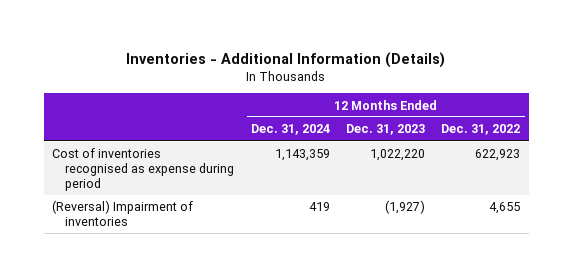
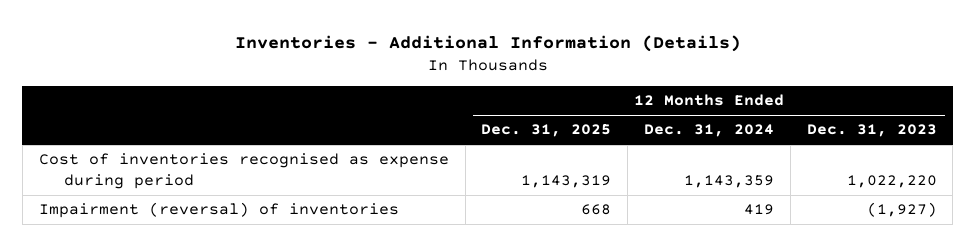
[441,124,521,136] Dec. 31, 2022 -> none
none -> [481,124,612,138] Dec. 31, 2025
[52,200,194,227] (Reversal) Impairment of inventories -> [38,202,399,219] Impairment (reversal) of inventories

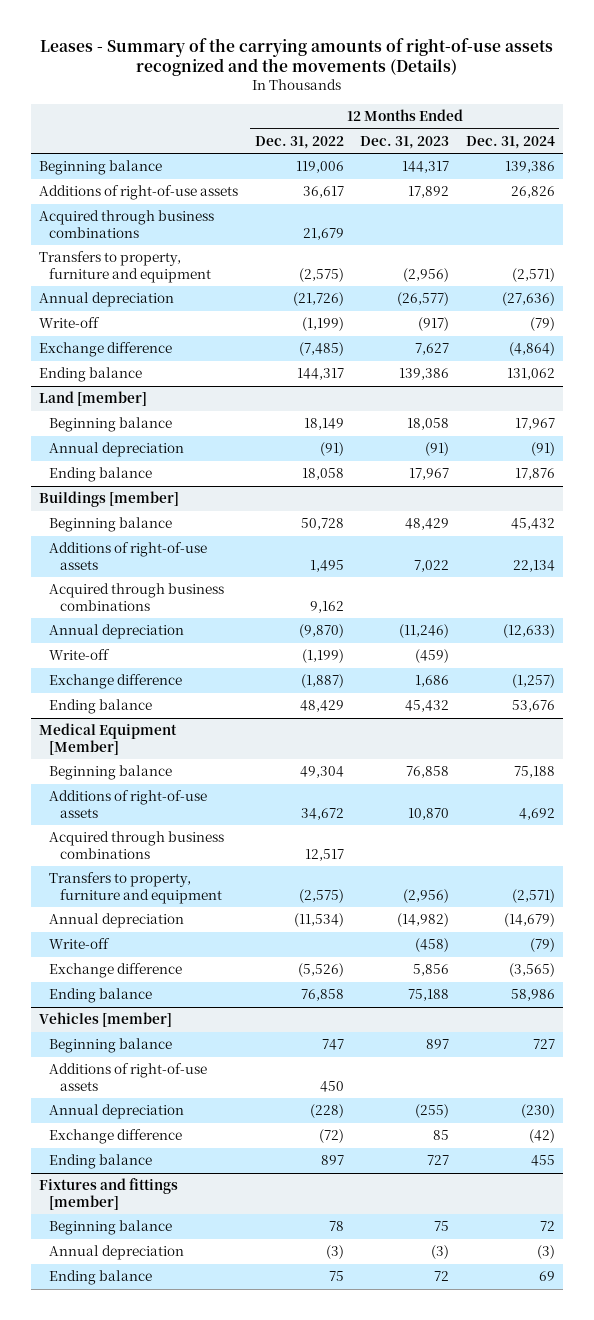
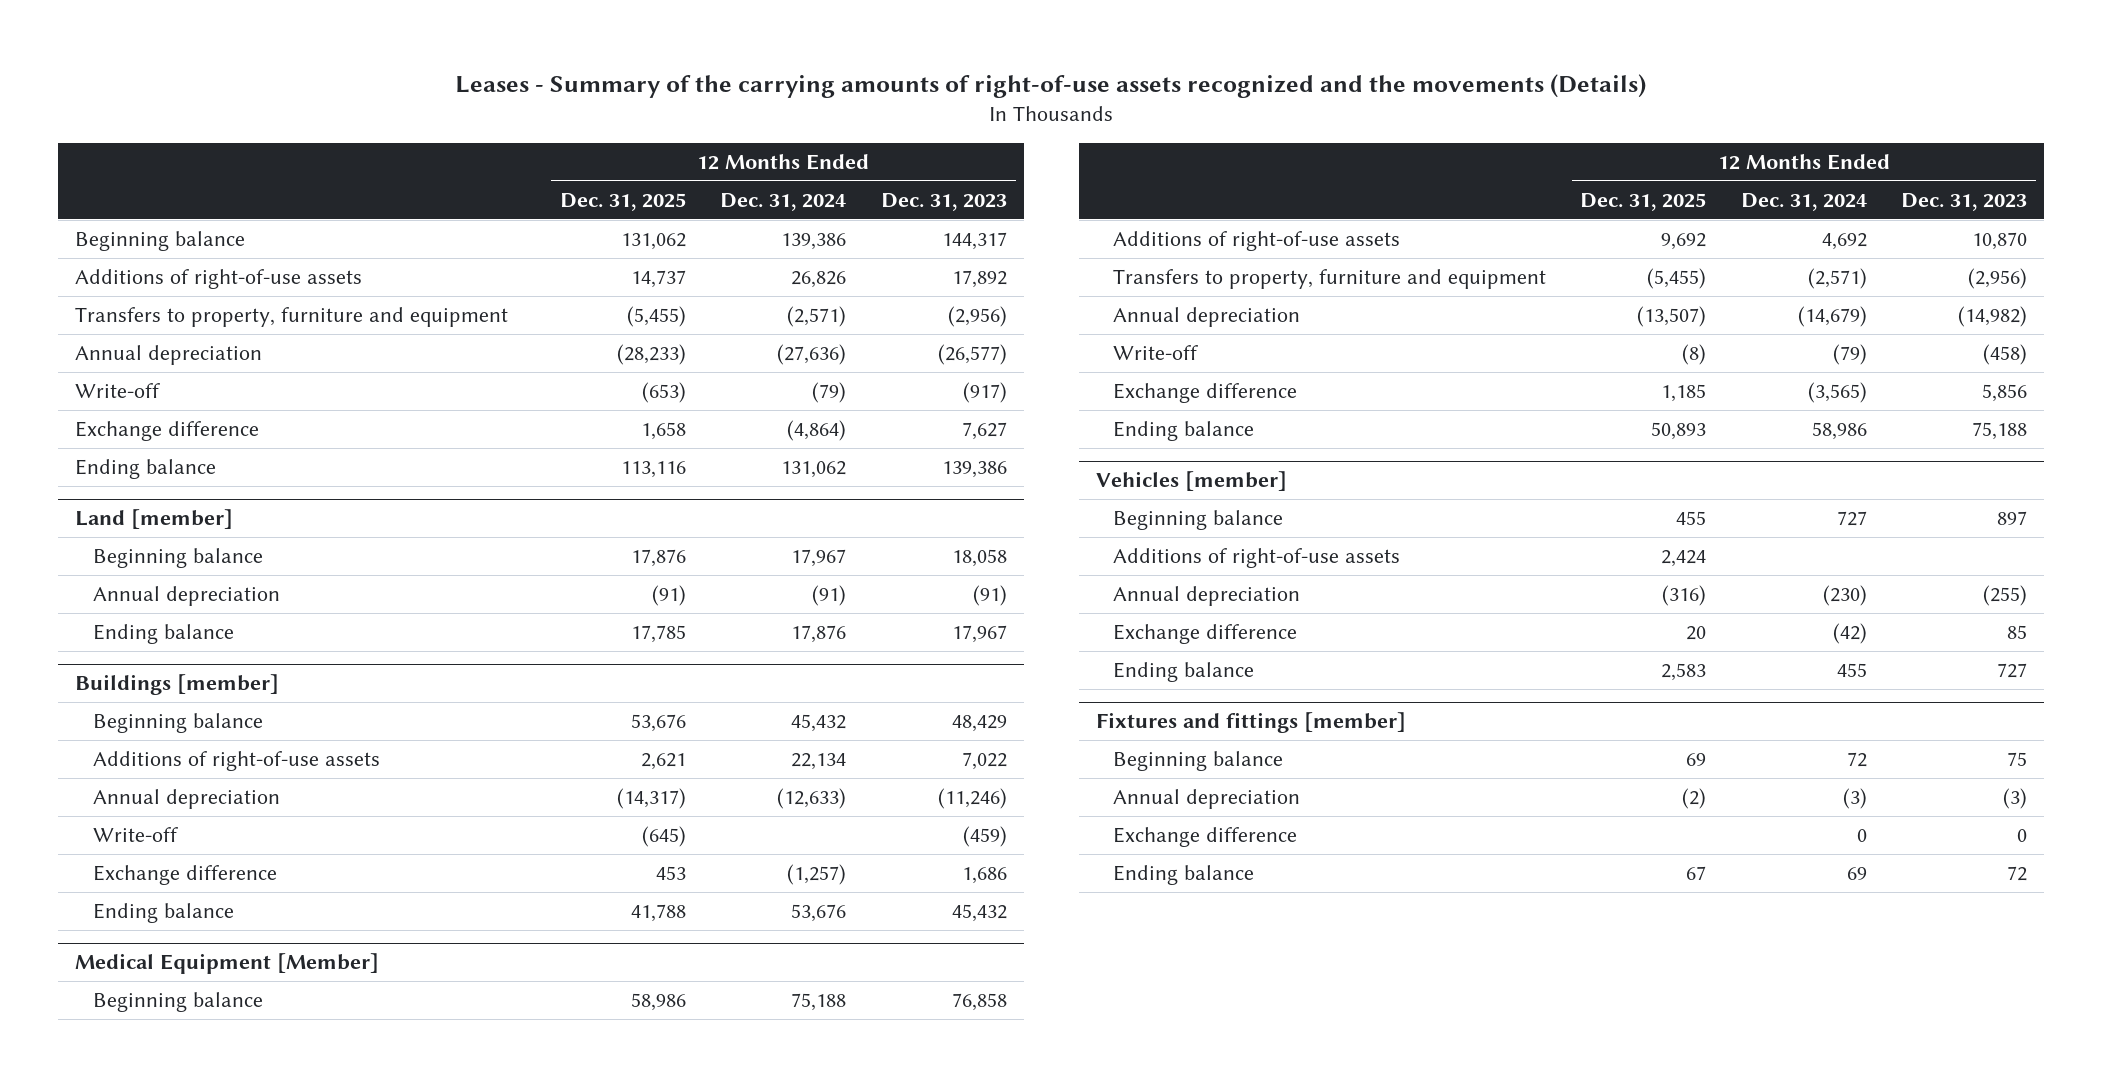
[254,135,344,149] Dec. 31, 2022 -> none
none -> [560,192,687,211] Dec. 31, 2025
[39,210,215,238] Acquired through business combinations -> none
[49,583,225,611] Acquired through business combinations -> none
[49,831,225,859] Acquired through business combinations -> none
none -> [1112,826,1297,847] Exchange difference

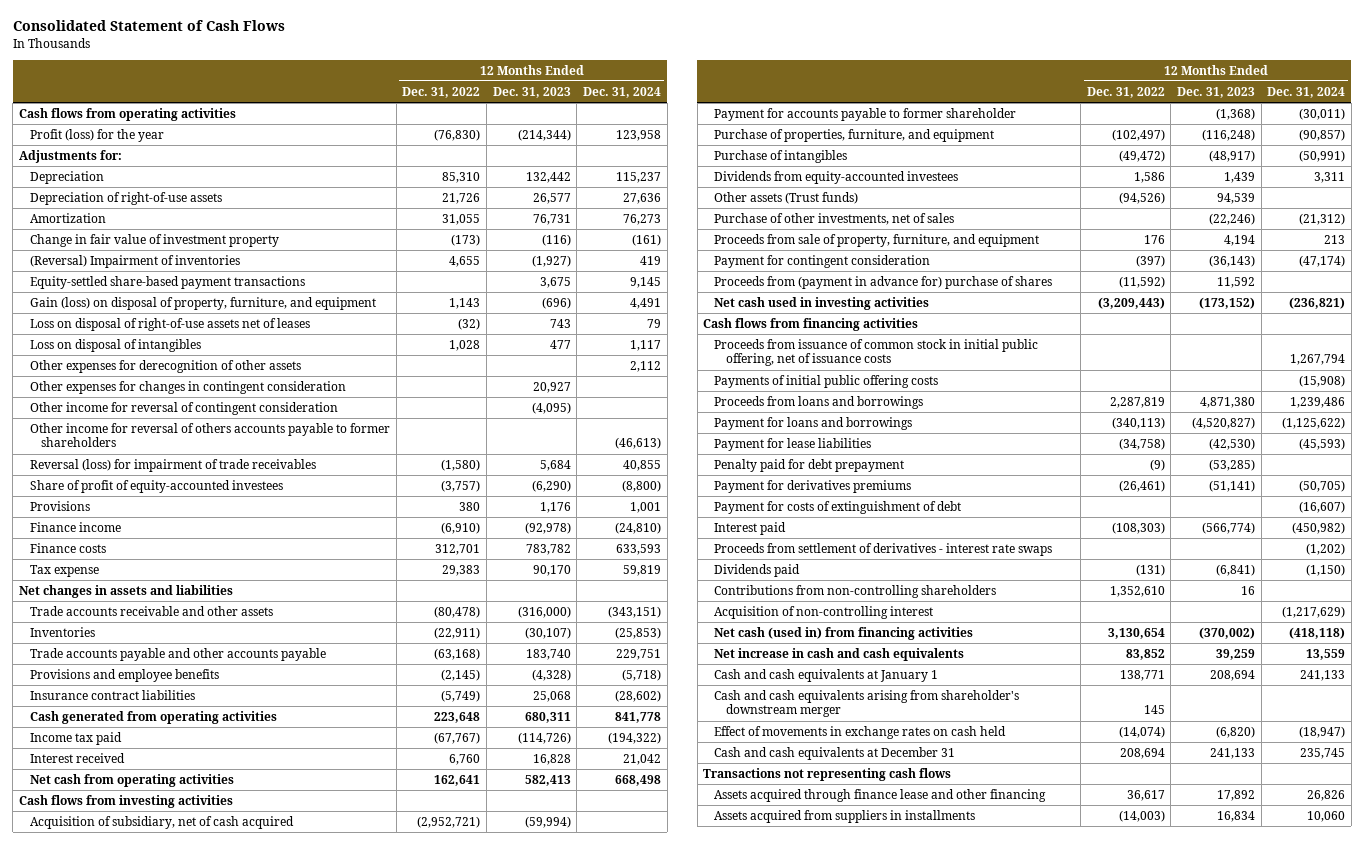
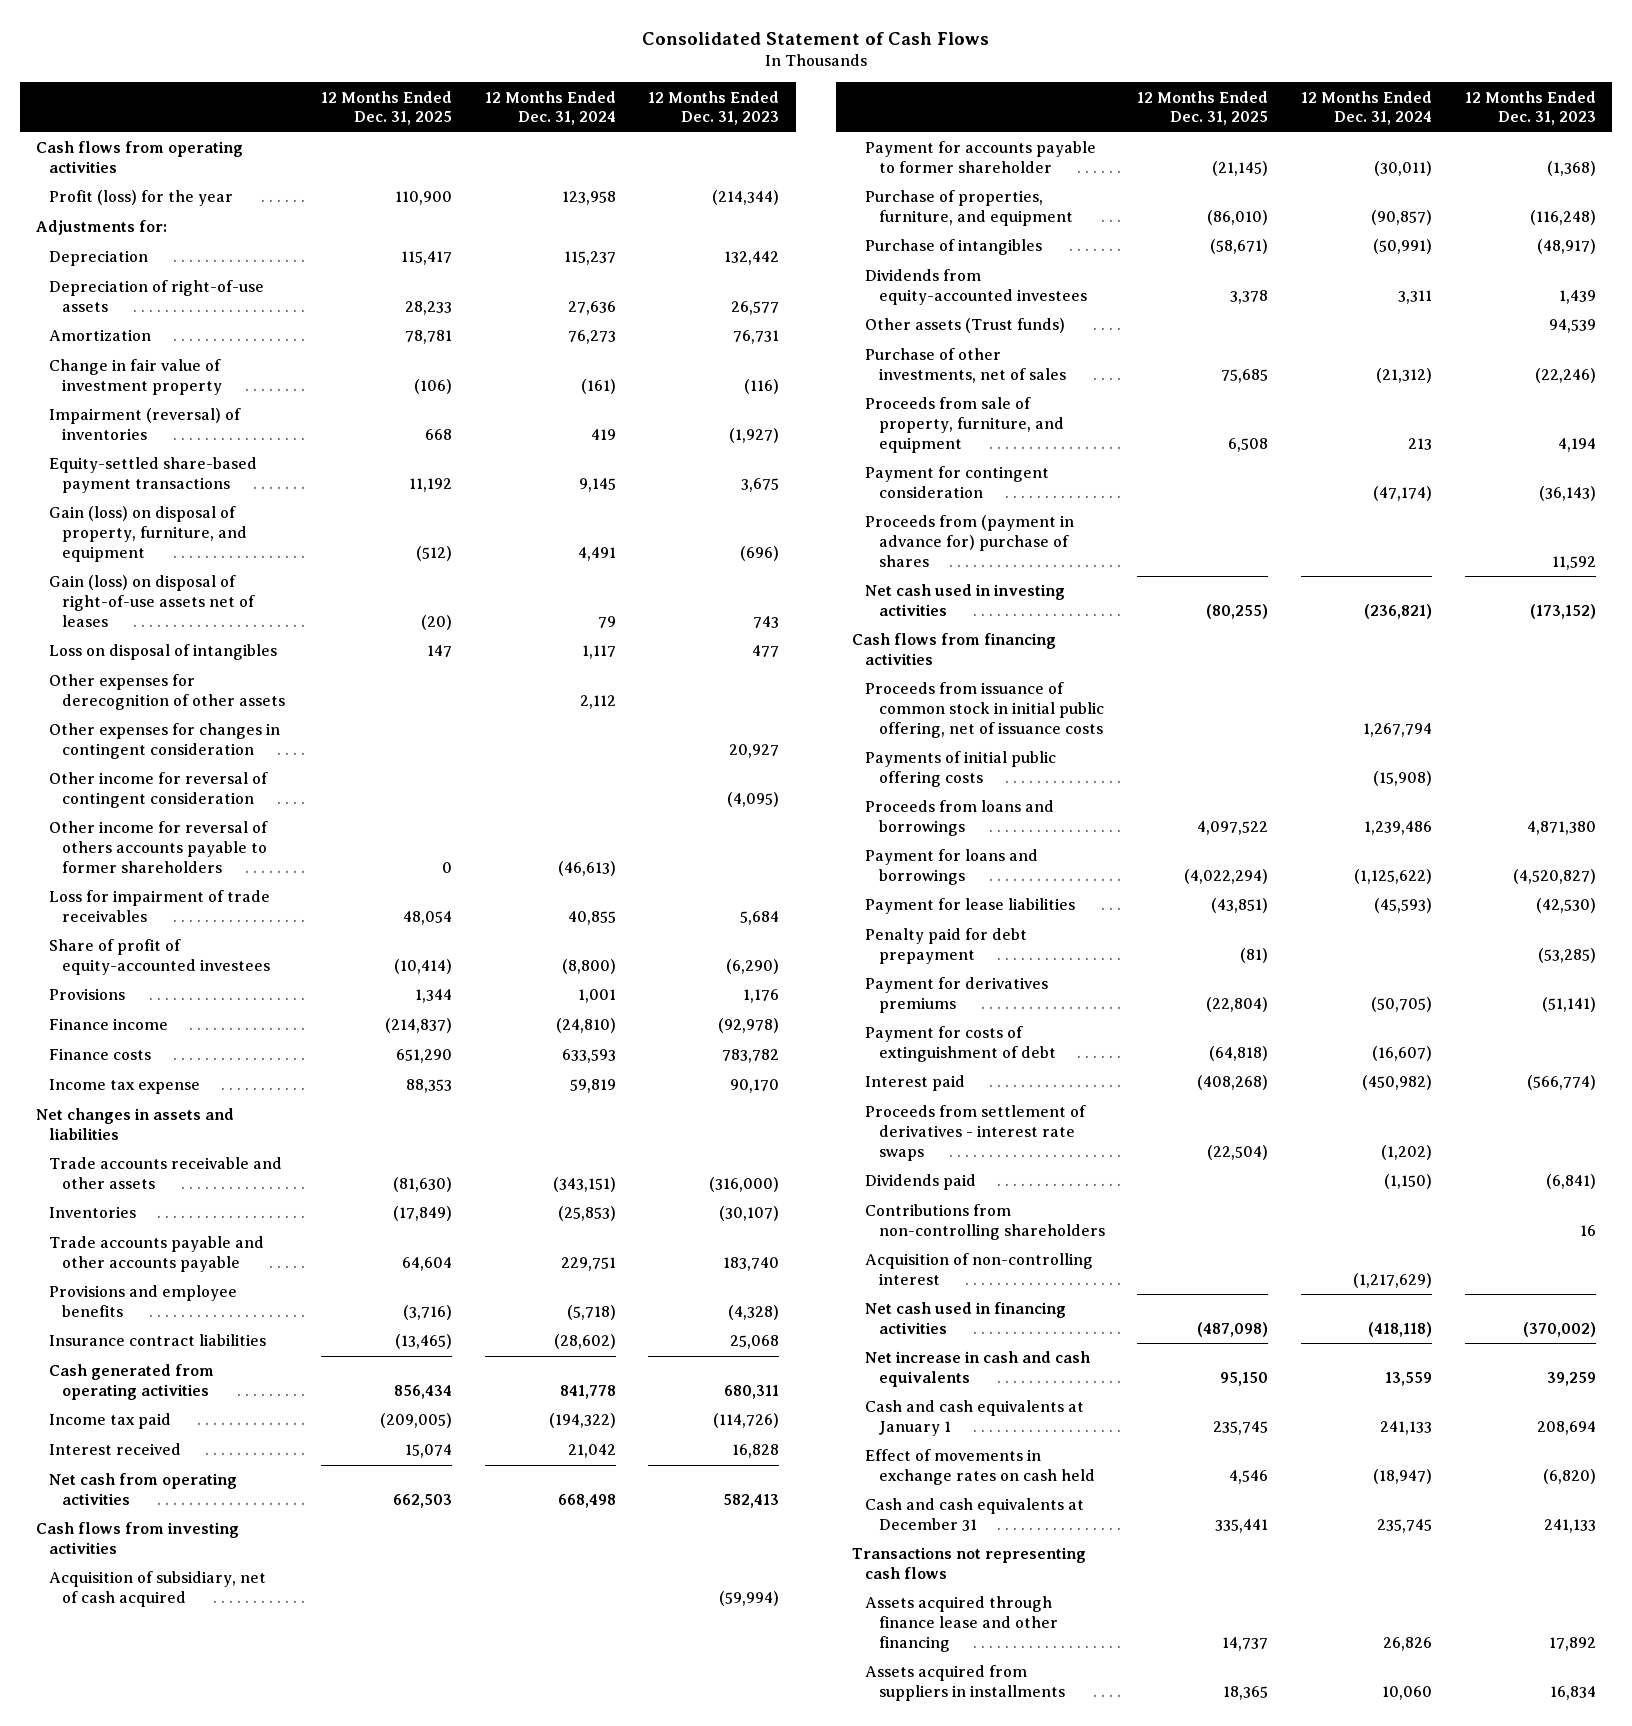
[402,86,481,98] Dec. 31, 2022 -> none
none -> [321,90,453,126] 12 Months Ended Dec. 31, 2025
[30,254,241,268] (Reversal) Impairment of inventories -> [49,408,242,441] Impairment (reversal) of inventories
[30,317,311,331] Loss on disposal of right-of-use assets net of leases -> [49,575,256,627] Gain (loss) on disposal of right-of-use assets net of leases
[30,458,317,472] Reversal (loss) for impairment of trade receivables -> [49,890,271,923] Loss for impairment of trade receivables
[30,564,100,577] Tax expense -> [49,1079,201,1095] Income tax expense
[714,626,974,640] Net cash (used in) from financing activities -> [865,1302,1067,1335] Net cash used in financing activities
[714,689,1020,718] Cash and cash equivalents arising from shareholder's downstream merger -> none

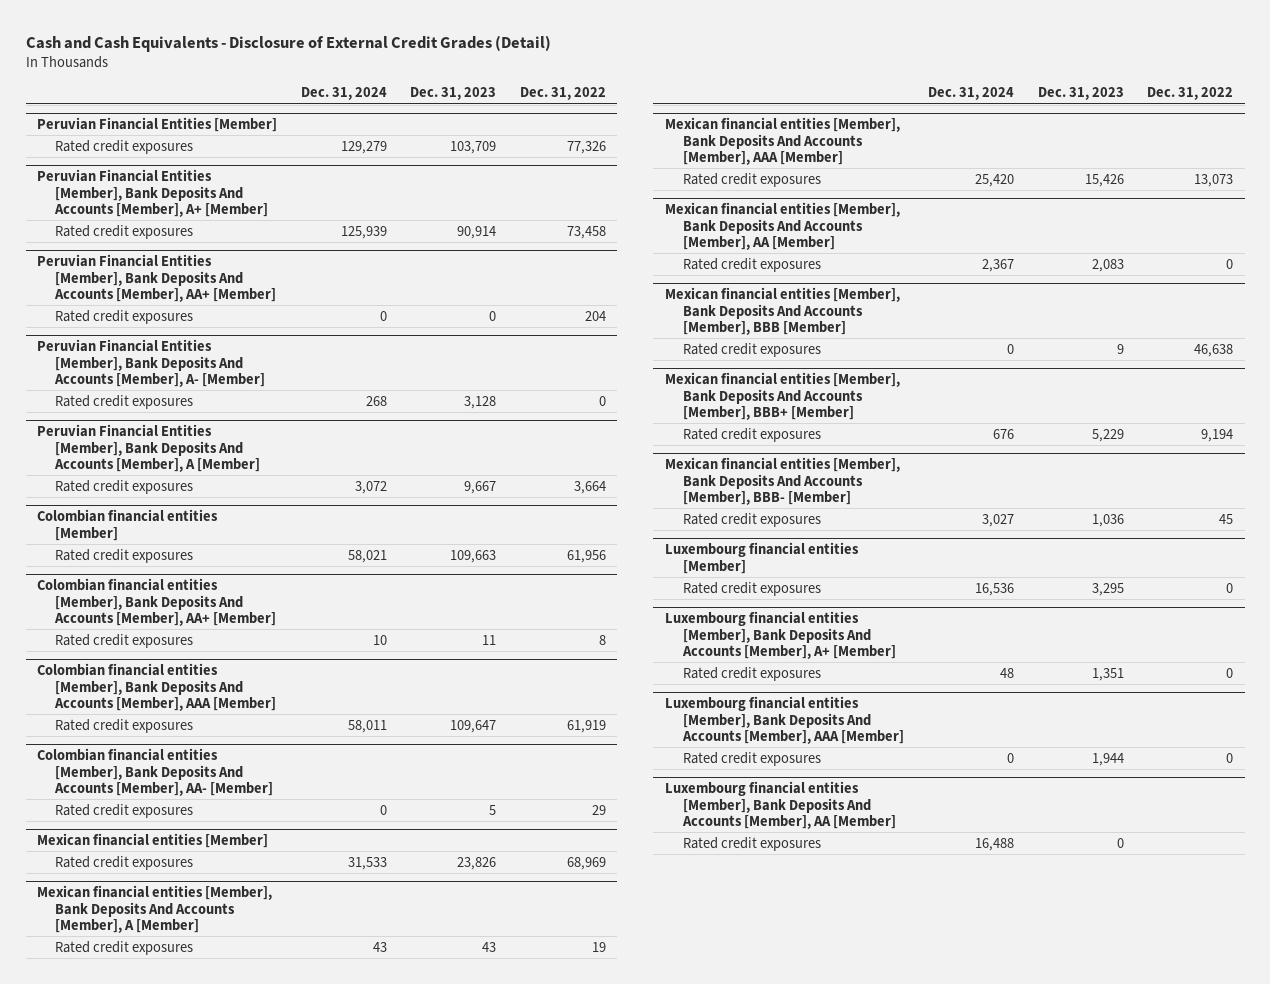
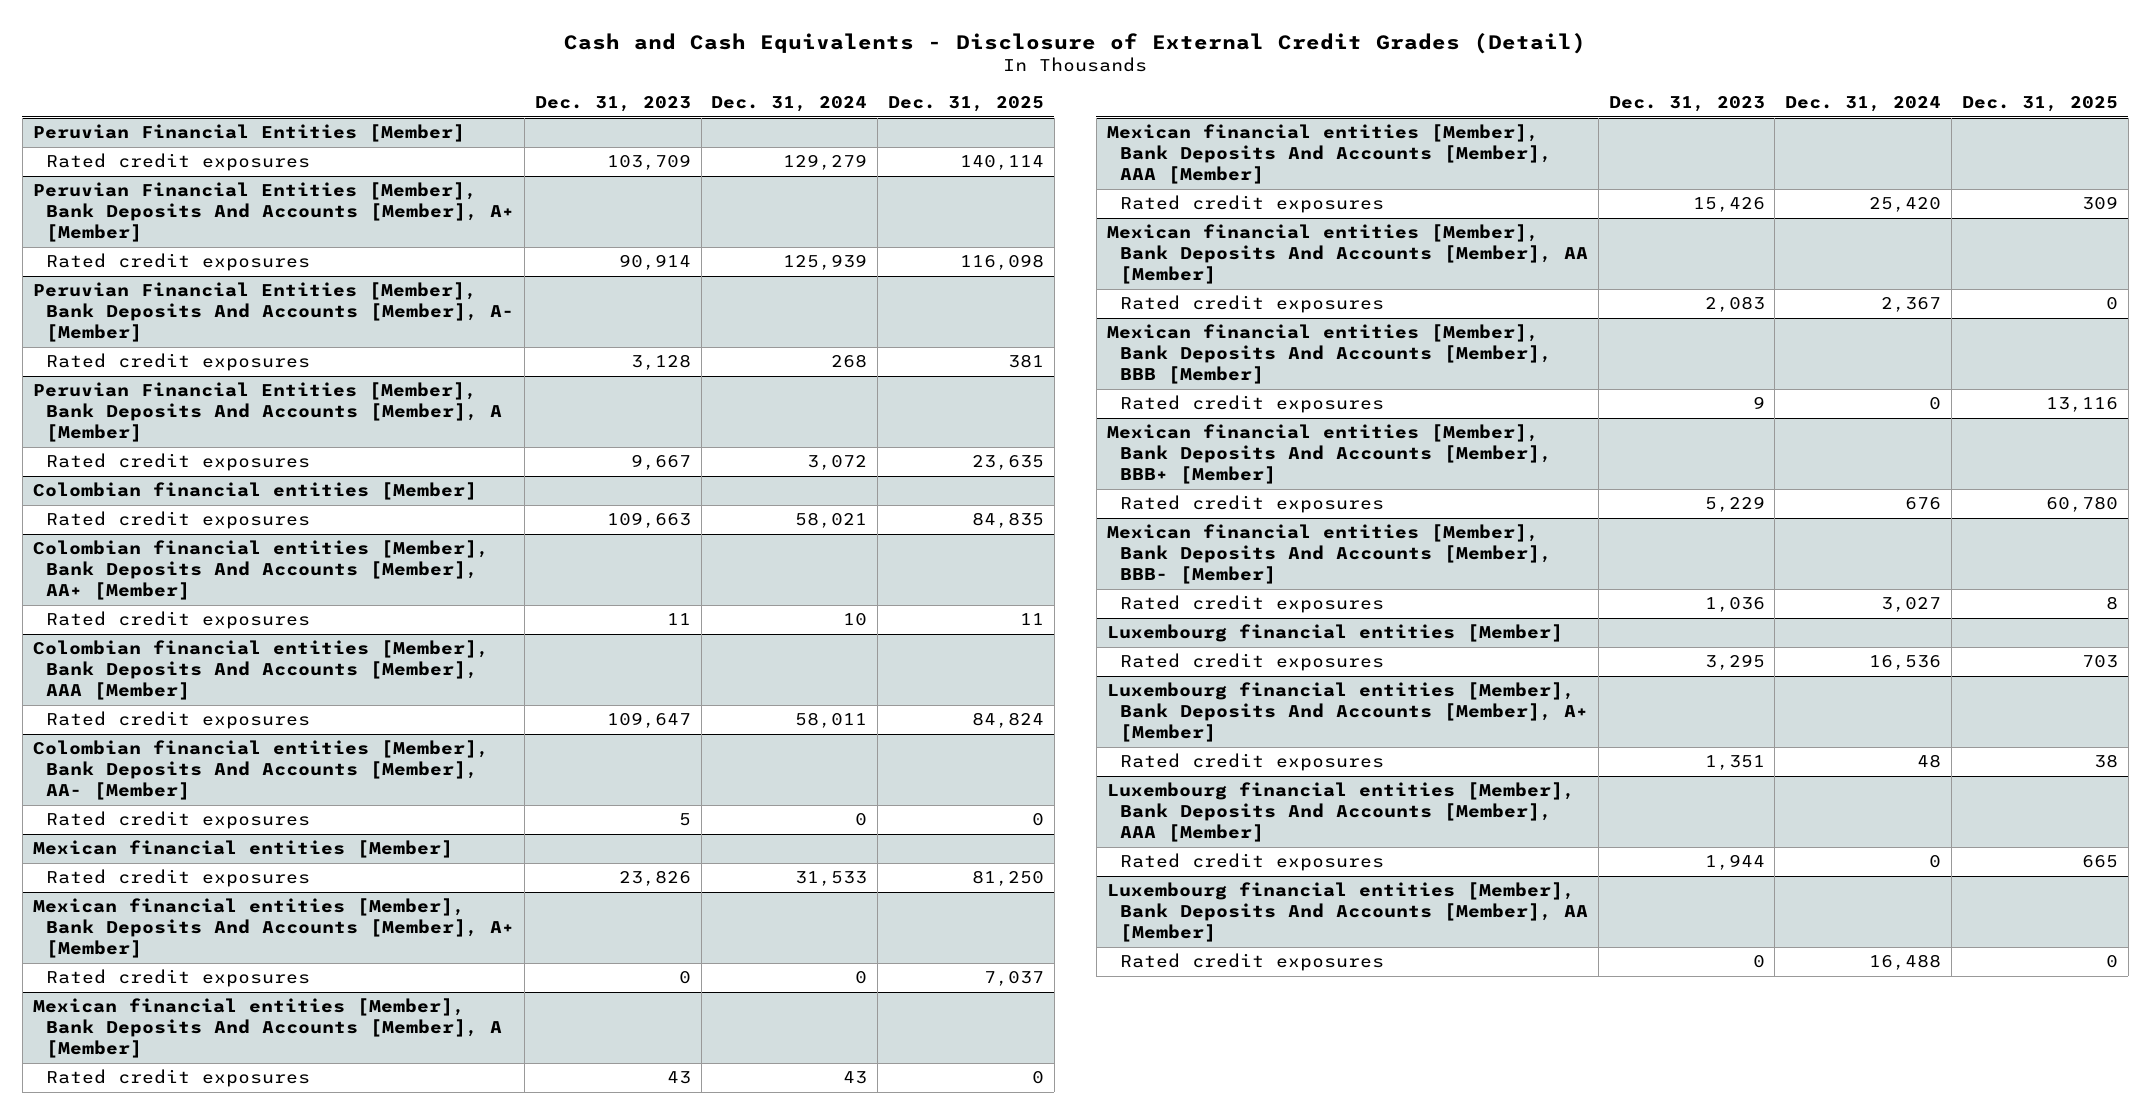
[519,87,606,101] Dec. 31, 2022 -> none
none -> [887,96,1044,113] Dec. 31, 2025
[37,254,277,303] Peruvian Financial Entities [Member], Bank Deposits And Accounts [Member], AA+ [Member] -> none
[55,309,194,324] Rated credit exposures -> none
none -> [32,898,515,959] Mexican financial entities [Member], Bank Deposits And Accounts [Member], A+ [Member]
none -> [46,969,311,988] Rated credit exposures

